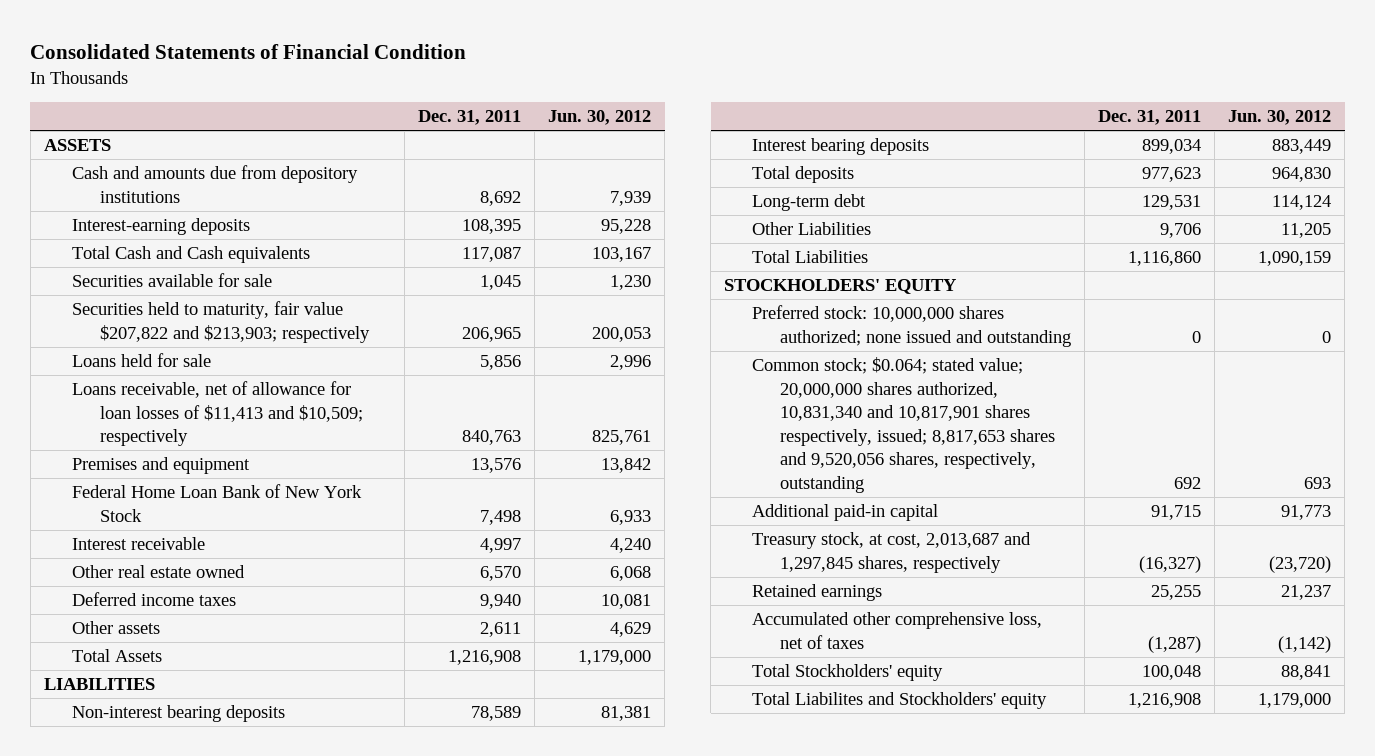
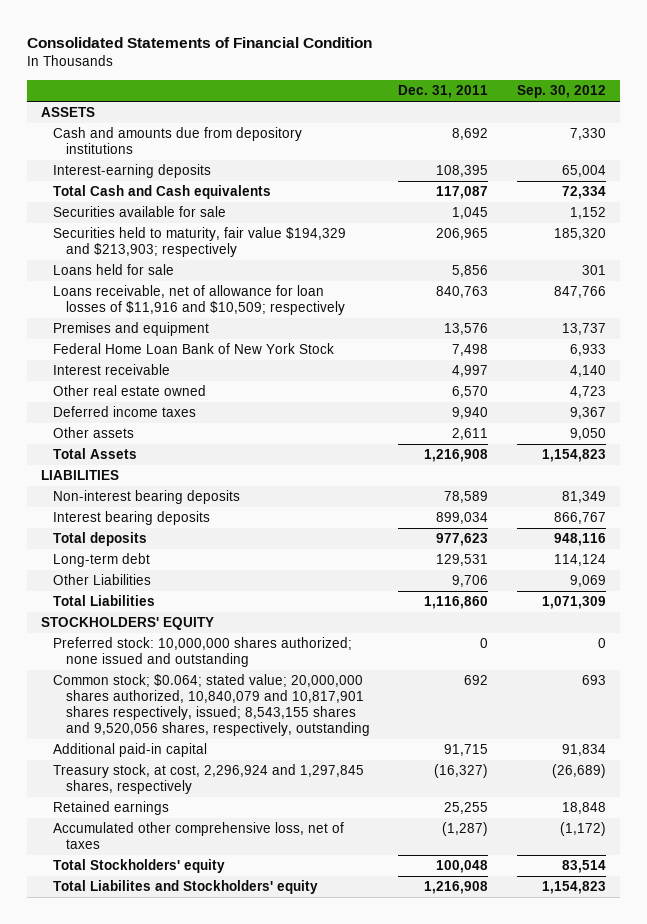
[548,110,652,126] Jun. 30, 2012 -> none
none -> [516,85,606,99] Sep. 30, 2012
[71,301,370,343] Securities held to maturity, fair value $207,822 and $213,903; respectively -> [53,227,347,258] Securities held to maturity, fair value $194,329 and $213,903; respectively
[71,381,363,447] Loans receivable, net of allowance for loan losses of $11,413 and $10,509; respectively -> [53,285,345,316] Loans receivable, net of allowance for loan losses of $11,916 and $10,509; respectively
[752,357,1056,493] Common stock; $0.064; stated value; 20,000,000 shares authorized, 10,831,340 and 10,817,901 shares respectively, issued; 8,817,653 shares and 9,520,056 shares, respectively, outstanding -> [53,674,370,736] Common stock; $0.064; stated value; 20,000,000 shares authorized, 10,840,079 and 10,817,901 shares respectively, issued; 8,543,155 shares and 9,520,056 shares, respectively, outstanding
[752,532,1032,573] Treasury stock, at cost, 2,013,687 and 1,297,845 shares, respectively -> [53,764,365,795] Treasury stock, at cost, 2,296,924 and 1,297,845 shares, respectively

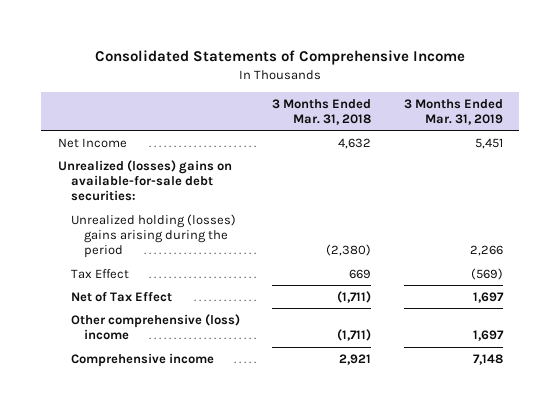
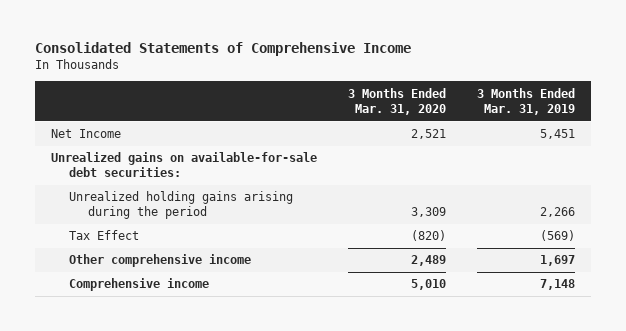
[272,98,372,125] 3 Months Ended Mar. 31, 2018 -> none
none -> [347,87,446,115] 3 Months Ended Mar. 31, 2020
[57,159,232,202] Unrealized (losses) gains on available-for-sale debt securities: -> [50,152,317,178] Unrealized gains on available-for-sale debt securities:
[71,213,237,259] Unrealized holding (losses) gains arising during the period -> [69,191,294,220] Unrealized holding gains arising during the period
[71,290,173,302] Net of Tax Effect -> none
[71,313,241,340] Other comprehensive (loss) income -> [69,254,252,268] Other comprehensive income

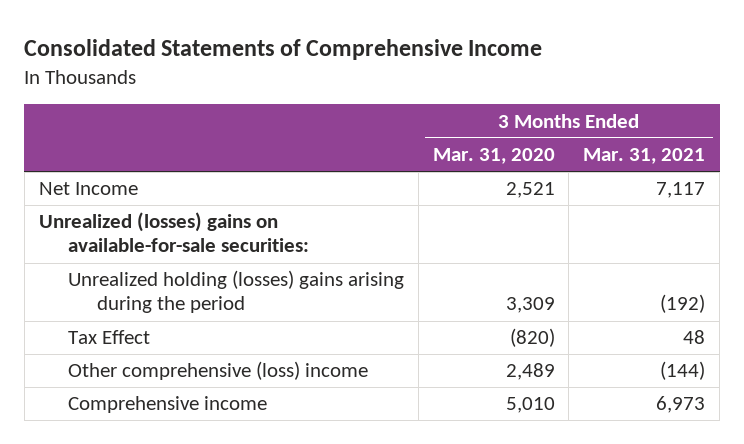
[477,87,576,115] 3 Months Ended Mar. 31, 2019 -> none
none -> [583,147,706,164] Mar. 31, 2021
[50,152,317,178] Unrealized gains on available-for-sale debt securities: -> [38,212,309,253] Unrealized (losses) gains on available-for-sale securities:
[69,191,294,220] Unrealized holding gains arising during the period -> [67,270,404,314] Unrealized holding (losses) gains arising during the period
[69,254,252,268] Other comprehensive income -> [67,361,368,381] Other comprehensive (loss) income

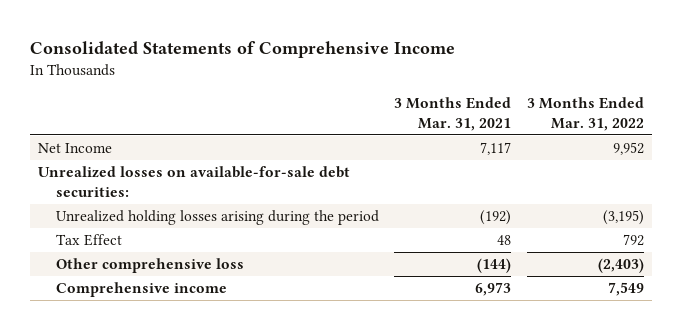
[432,147,555,164] Mar. 31, 2020 -> none
none -> [527,96,645,131] 3 Months Ended Mar. 31, 2022
[38,212,309,253] Unrealized (losses) gains on available-for-sale securities: -> [38,165,351,198] Unrealized losses on available-for-sale debt securities:
[67,270,404,314] Unrealized holding (losses) gains arising during the period -> [55,209,379,225] Unrealized holding losses arising during the period
[67,361,368,381] Other comprehensive (loss) income -> [55,257,244,273] Other comprehensive loss

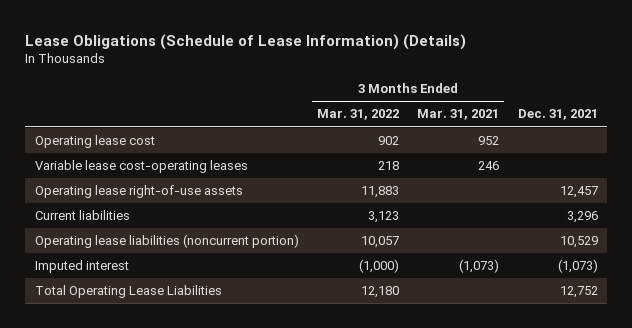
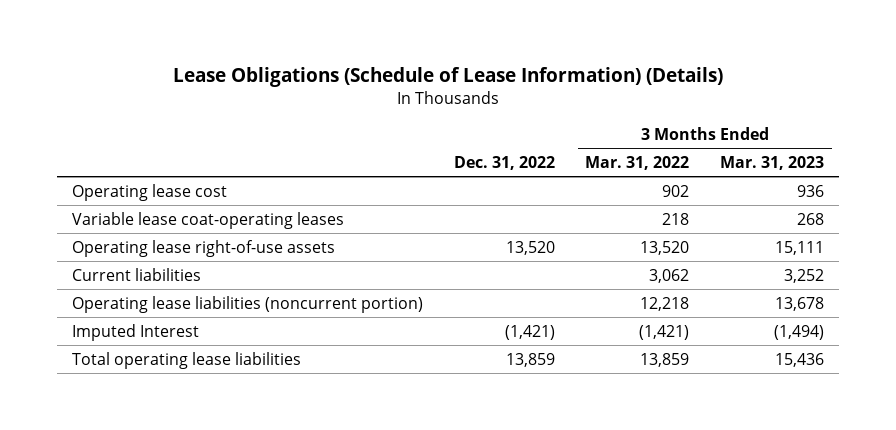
[417,109,500,121] Mar. 31, 2021 -> none
[517,109,598,121] Dec. 31, 2021 -> none
none -> [453,155,555,170] Dec. 31, 2022
none -> [719,155,824,170] Mar. 31, 2023
[34,160,248,174] Variable lease cost-operating leases -> [71,211,344,229] Variable lease coat-operating leases
[360,186,399,199] 11,883 -> [640,240,690,255] 13,520
[367,211,399,224] 3,123 -> [649,268,690,283] 3,062
[360,236,399,249] 10,057 -> [640,296,690,311] 12,218
[34,260,129,274] Imputed interest -> [71,323,199,341] Imputed Interest
[358,259,399,274] (1,000) -> [639,324,690,340] (1,421)
[34,285,222,299] Total Operating Lease Liabilities -> [71,351,301,369] Total operating lease liabilities
[360,286,399,299] 12,180 -> [640,352,690,367] 13,859

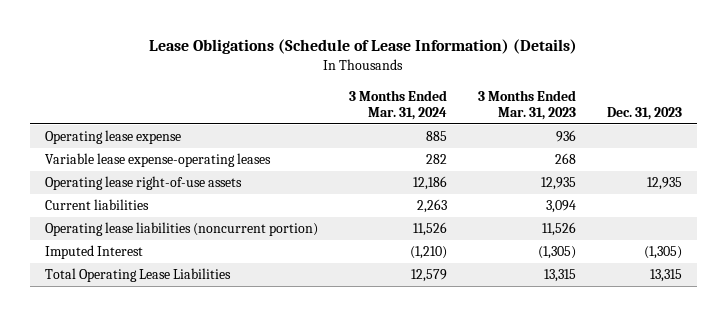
[453,155,555,170] Dec. 31, 2022 -> none
[585,155,690,170] Mar. 31, 2022 -> none
none -> [348,89,447,120] 3 Months Ended Mar. 31, 2024
none -> [606,106,682,120] Dec. 31, 2023
[71,183,227,201] Operating lease cost -> [45,130,182,145] Operating lease expense
[71,211,344,229] Variable lease coat-operating leases -> [45,153,272,168] Variable lease expense-operating leases
[774,240,824,255] 15,111 -> [540,177,576,191] 12,935
[783,268,824,283] 3,252 -> [545,200,576,214] 3,094
[774,296,824,311] 13,678 -> [541,222,576,237] 11,526
[773,324,824,340] (1,494) -> [537,246,576,260] (1,305)
[71,351,301,369] Total operating lease liabilities -> [45,268,232,283] Total Operating Lease Liabilities
[774,352,824,367] 15,436 -> [543,269,576,283] 13,315

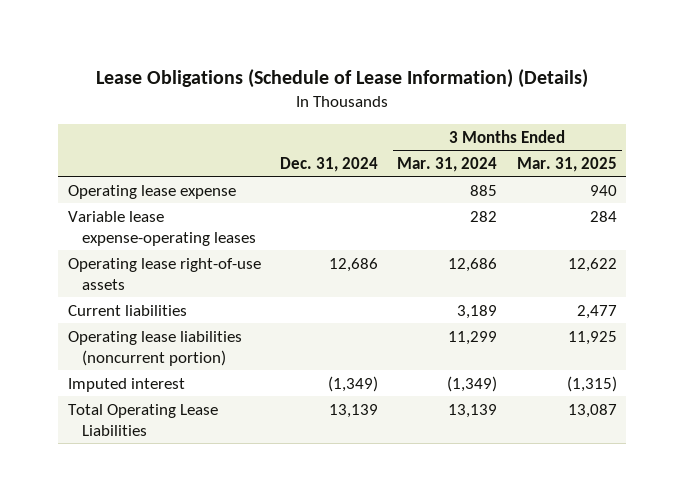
[477,89,576,120] 3 Months Ended Mar. 31, 2023 -> none
[606,106,682,120] Dec. 31, 2023 -> none
none -> [280,156,379,172] Dec. 31, 2024
none -> [516,156,617,172] Mar. 31, 2025
[412,176,447,191] 12,186 -> [448,257,498,272] 12,686
[416,199,447,214] 2,263 -> [457,304,498,319] 3,189
[412,222,447,237] 11,526 -> [448,330,498,345] 11,299
[45,245,144,260] Imputed Interest -> [67,377,185,392] Imputed interest
[409,246,447,260] (1,210) -> [447,375,498,392] (1,349)
[410,269,447,283] 12,579 -> [448,403,498,418] 13,139

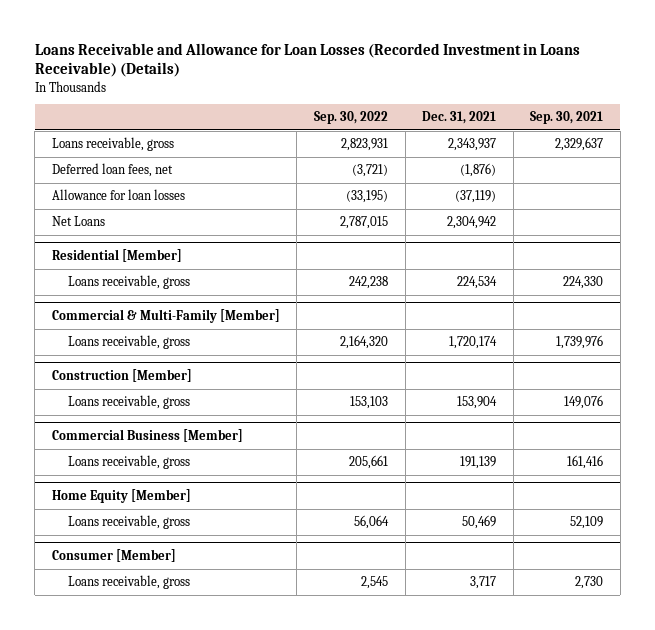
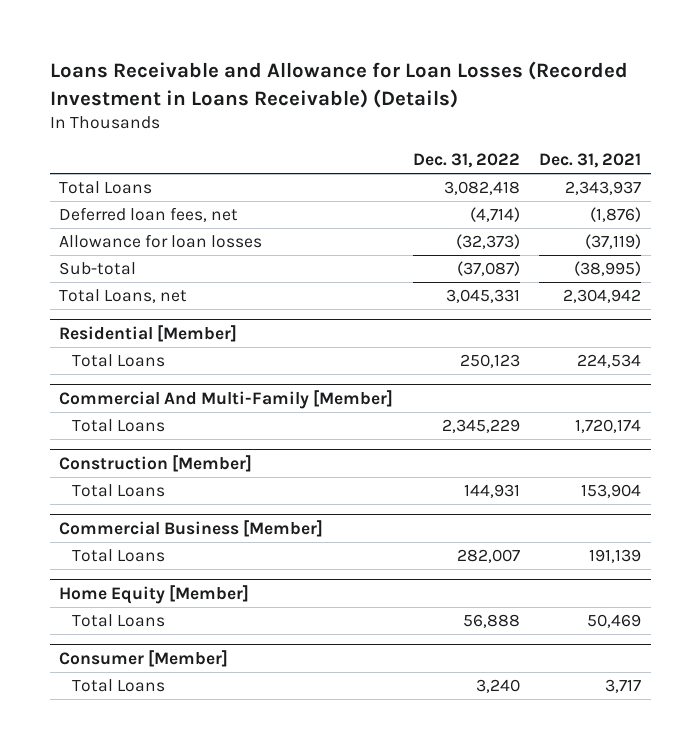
[313,111,388,125] Sep. 30, 2022 -> none
[530,111,604,125] Sep. 30, 2021 -> none
none -> [412,153,520,169] Dec. 31, 2022
[51,137,174,152] Loans receivable, gross -> [59,181,153,195] Total Loans
none -> [59,262,137,276] Sub-total
[51,216,105,227] Net Loans -> [59,289,188,304] Total Loans, net
[67,275,190,290] Loans receivable, gross -> [72,354,166,368] Total Loans
[51,309,280,324] Commercial & Multi-Family [Member] -> [59,389,394,409] Commercial And Multi-Family [Member]
[67,335,190,350] Loans receivable, gross -> [72,419,166,433] Total Loans
[67,395,190,410] Loans receivable, gross -> [72,484,166,498] Total Loans
[67,455,190,470] Loans receivable, gross -> [72,549,166,563] Total Loans
[67,515,190,530] Loans receivable, gross -> [72,614,166,628] Total Loans
[67,575,190,590] Loans receivable, gross -> [72,679,166,693] Total Loans

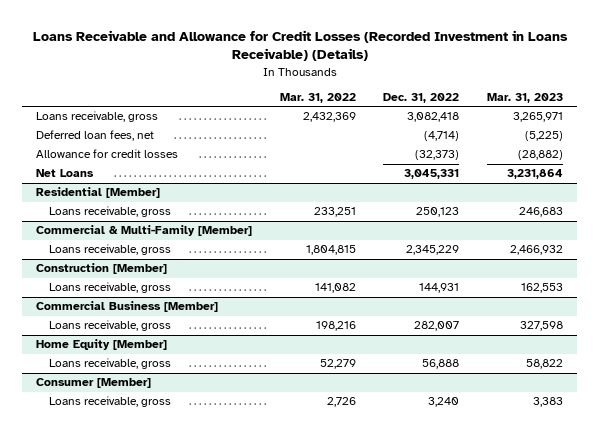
[49,61,628,108] Loans Receivable and Allowance for Loan Losses (Recorded Investment in Loans Receivable) (Details) -> [32,29,568,62] Loans Receivable and Allowance for Credit Losses (Recorded Investment in Loans Receivable) (Details)
[538,153,641,169] Dec. 31, 2021 -> none
none -> [279,92,356,103] Mar. 31, 2022
none -> [486,92,563,103] Mar. 31, 2023
[59,181,153,195] Total Loans -> [36,111,159,123] Loans receivable, gross
[59,262,137,276] Sub-total -> none
[59,234,263,249] Allowance for loan losses -> [36,149,179,159] Allowance for credit losses
[59,289,188,304] Total Loans, net -> [36,169,95,178] Net Loans
[72,354,166,368] Total Loans -> [49,206,172,218] Loans receivable, gross
[59,389,394,409] Commercial And Multi-Family [Member] -> [36,225,253,237] Commercial & Multi-Family [Member]
[72,419,166,433] Total Loans -> [49,244,172,256] Loans receivable, gross
[72,484,166,498] Total Loans -> [49,282,172,294] Loans receivable, gross
[72,549,166,563] Total Loans -> [49,320,172,332] Loans receivable, gross
[72,614,166,628] Total Loans -> [49,358,172,370] Loans receivable, gross
[72,679,166,693] Total Loans -> [49,396,172,408] Loans receivable, gross

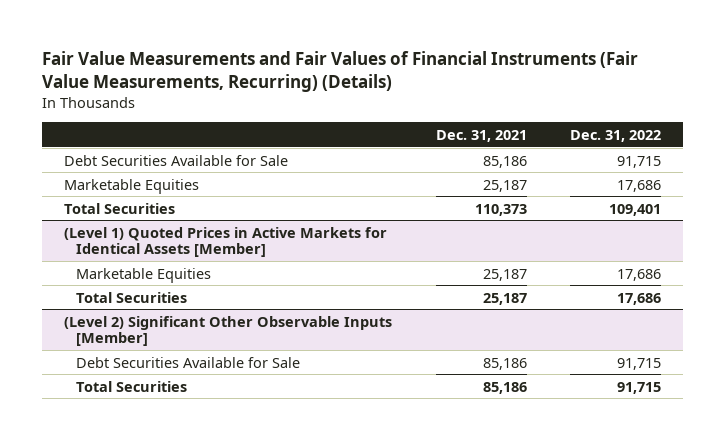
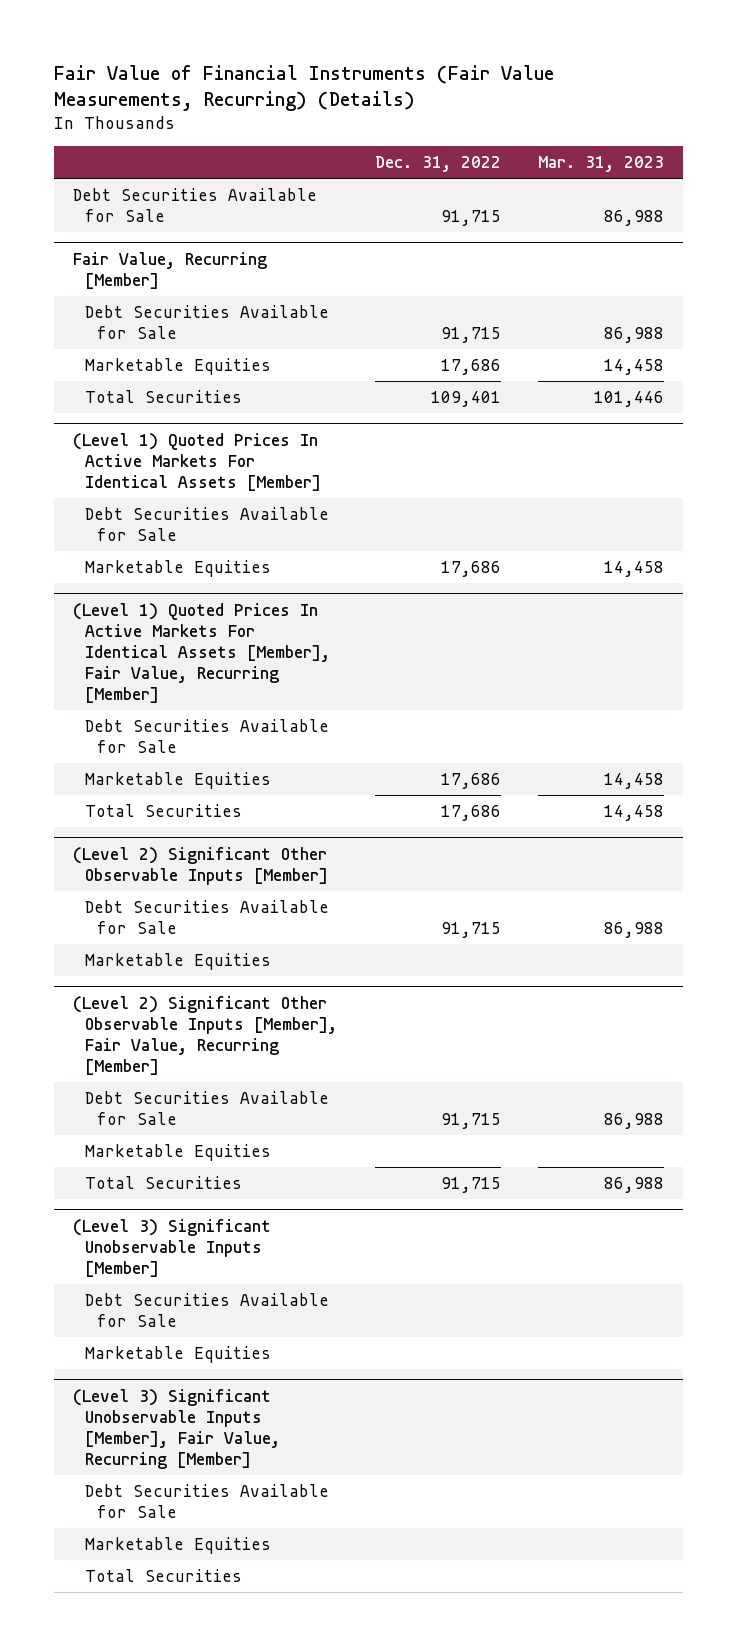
[42,51,639,92] Fair Value Measurements and Fair Values of Financial Instruments (Fair Value Measurements, Recurring) (Details) -> [54,65,555,112] Fair Value of Financial Instruments (Fair Value Measurements, Recurring) (Details)
[435,129,527,142] Dec. 31, 2021 -> none
none -> [538,155,665,172] Mar. 31, 2023
none -> [72,251,267,289] Fair Value, Recurring [Member]
none -> [84,305,329,340] Debt Securities Available for Sale
[64,226,388,258] (Level 1) Quoted Prices in Active Markets for Identical Assets [Member] -> [72,432,321,491] (Level 1) Quoted Prices In Active Markets For Identical Assets [Member]
none -> [84,507,329,542] Debt Securities Available for Sale
none -> [72,602,330,703] (Level 1) Quoted Prices In Active Markets For Identical Assets [Member], Fair Value, Recurring [Member]
none -> [84,719,329,754] Debt Securities Available for Sale
none -> [84,772,271,790] Marketable Equities
none -> [84,953,271,971] Marketable Equities
none -> [72,995,337,1075] (Level 2) Significant Other Observable Inputs [Member], Fair Value, Recurring [Member]
none -> [84,1091,329,1126] Debt Securities Available for Sale
none -> [84,1144,271,1162] Marketable Equities
none -> [72,1218,271,1277] (Level 3) Significant Unobservable Inputs [Member]
none -> [84,1293,329,1328] Debt Securities Available for Sale
none -> [84,1346,271,1364] Marketable Equities
none -> [72,1388,280,1469] (Level 3) Significant Unobservable Inputs [Member], Fair Value, Recurring [Member]
none -> [84,1484,329,1519] Debt Securities Available for Sale
none -> [84,1537,271,1555] Marketable Equities
none -> [84,1569,242,1583] Total Securities

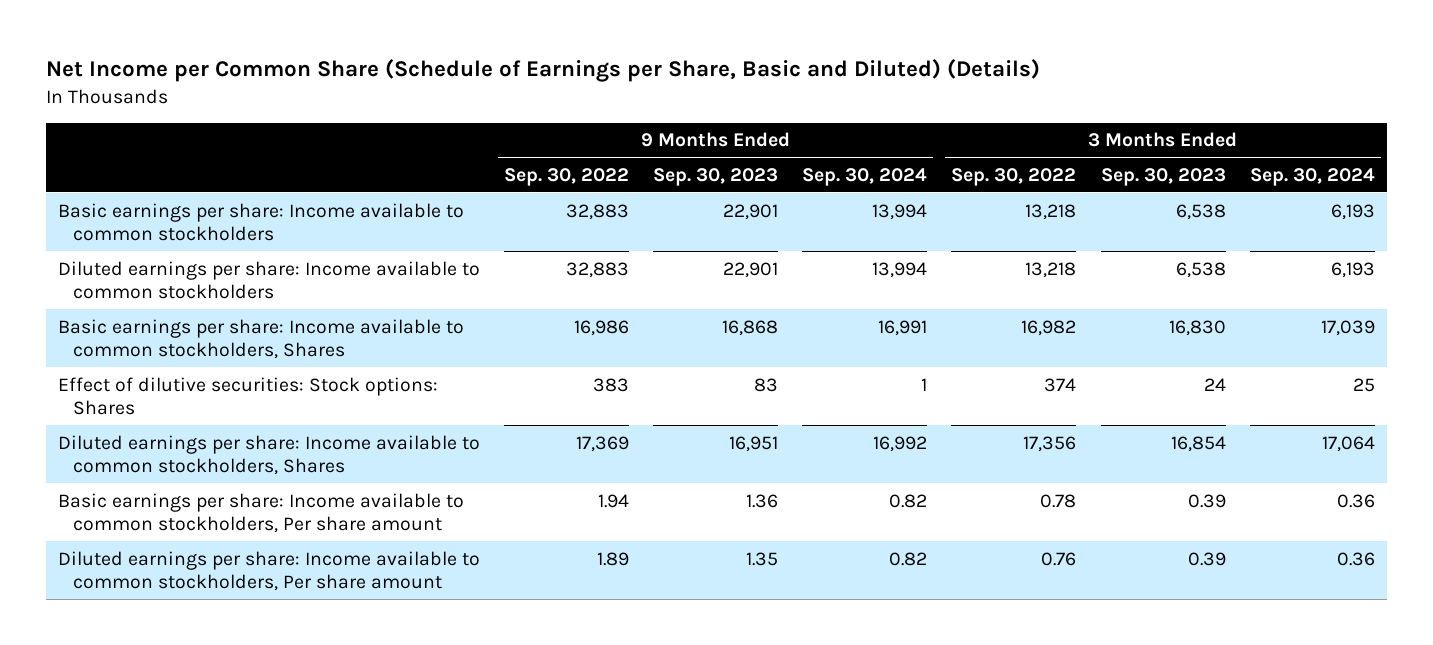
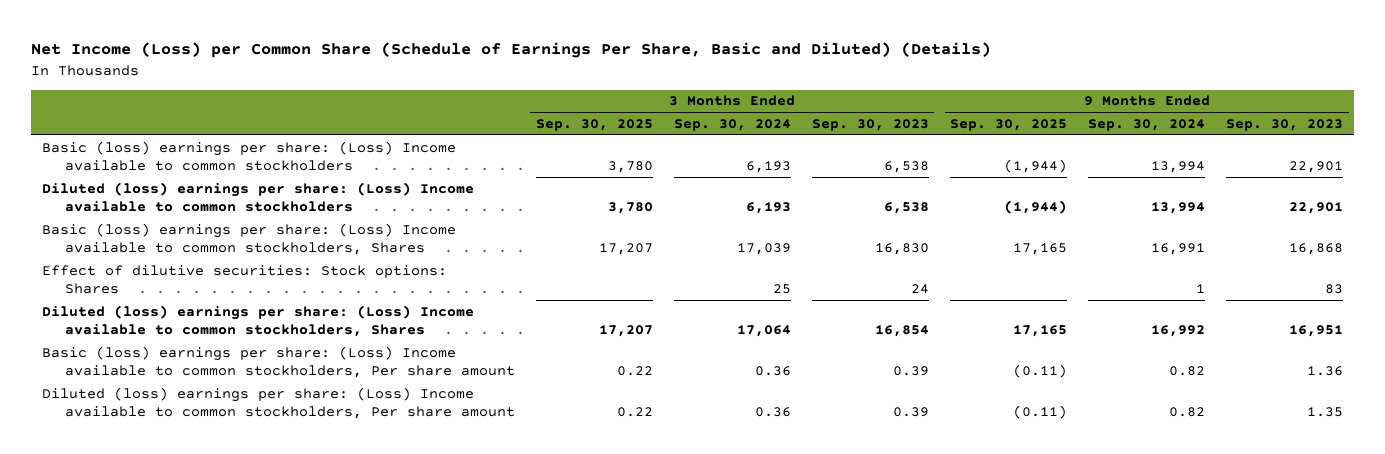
[45,59,1040,83] Net Income per Common Share (Schedule of Earnings per Share, Basic and Diluted) (Details) -> [31,42,992,59] Net Income (Loss) per Common Share (Schedule of Earnings Per Share, Basic and Diluted) (Details)
[504,167,630,186] Sep. 30, 2022 -> none
[951,167,1077,186] Sep. 30, 2022 -> none
none -> [535,118,653,131] Sep. 30, 2025
none -> [950,118,1068,131] Sep. 30, 2025
[58,202,465,241] Basic earnings per share: Income available to common stockholders -> [41,140,456,172] Basic (loss) earnings per share: (Loss) Income available to common stockholders
[58,260,481,299] Diluted earnings per share: Income available to common stockholders -> [41,181,474,213] Diluted (loss) earnings per share: (Loss) Income available to common stockholders
[58,318,465,359] Basic earnings per share: Income available to common stockholders, Shares -> [41,222,456,256] Basic (loss) earnings per share: (Loss) Income available to common stockholders, Shares
[58,434,481,475] Diluted earnings per share: Income available to common stockholders, Shares -> [41,304,474,338] Diluted (loss) earnings per share: (Loss) Income available to common stockholders, Shares
[58,492,465,533] Basic earnings per share: Income available to common stockholders, Per share amount -> [41,345,515,379] Basic (loss) earnings per share: (Loss) Income available to common stockholders, Per share amount
[58,550,481,591] Diluted earnings per share: Income available to common stockholders, Per share amount -> [41,386,515,420] Diluted (loss) earnings per share: (Loss) Income available to common stockholders, Per share amount

